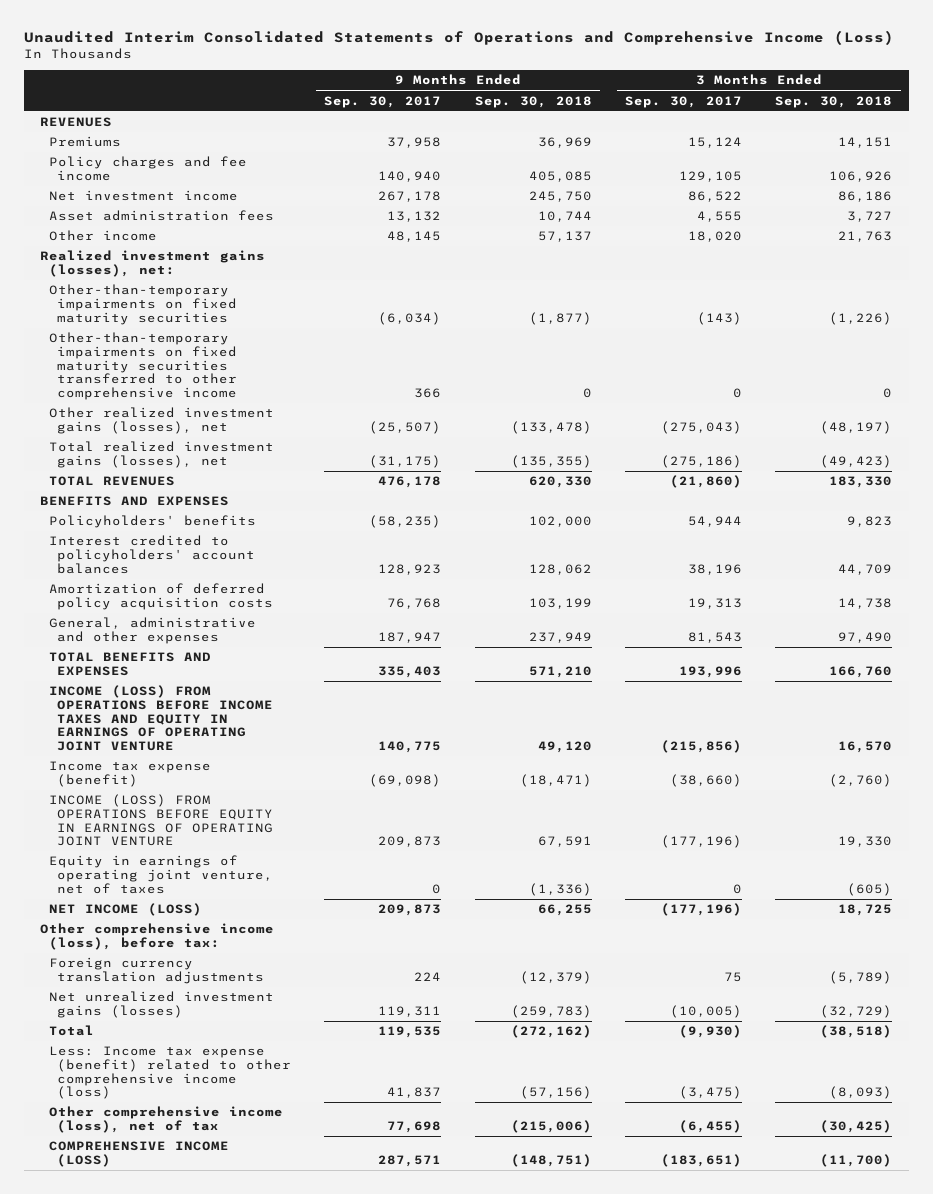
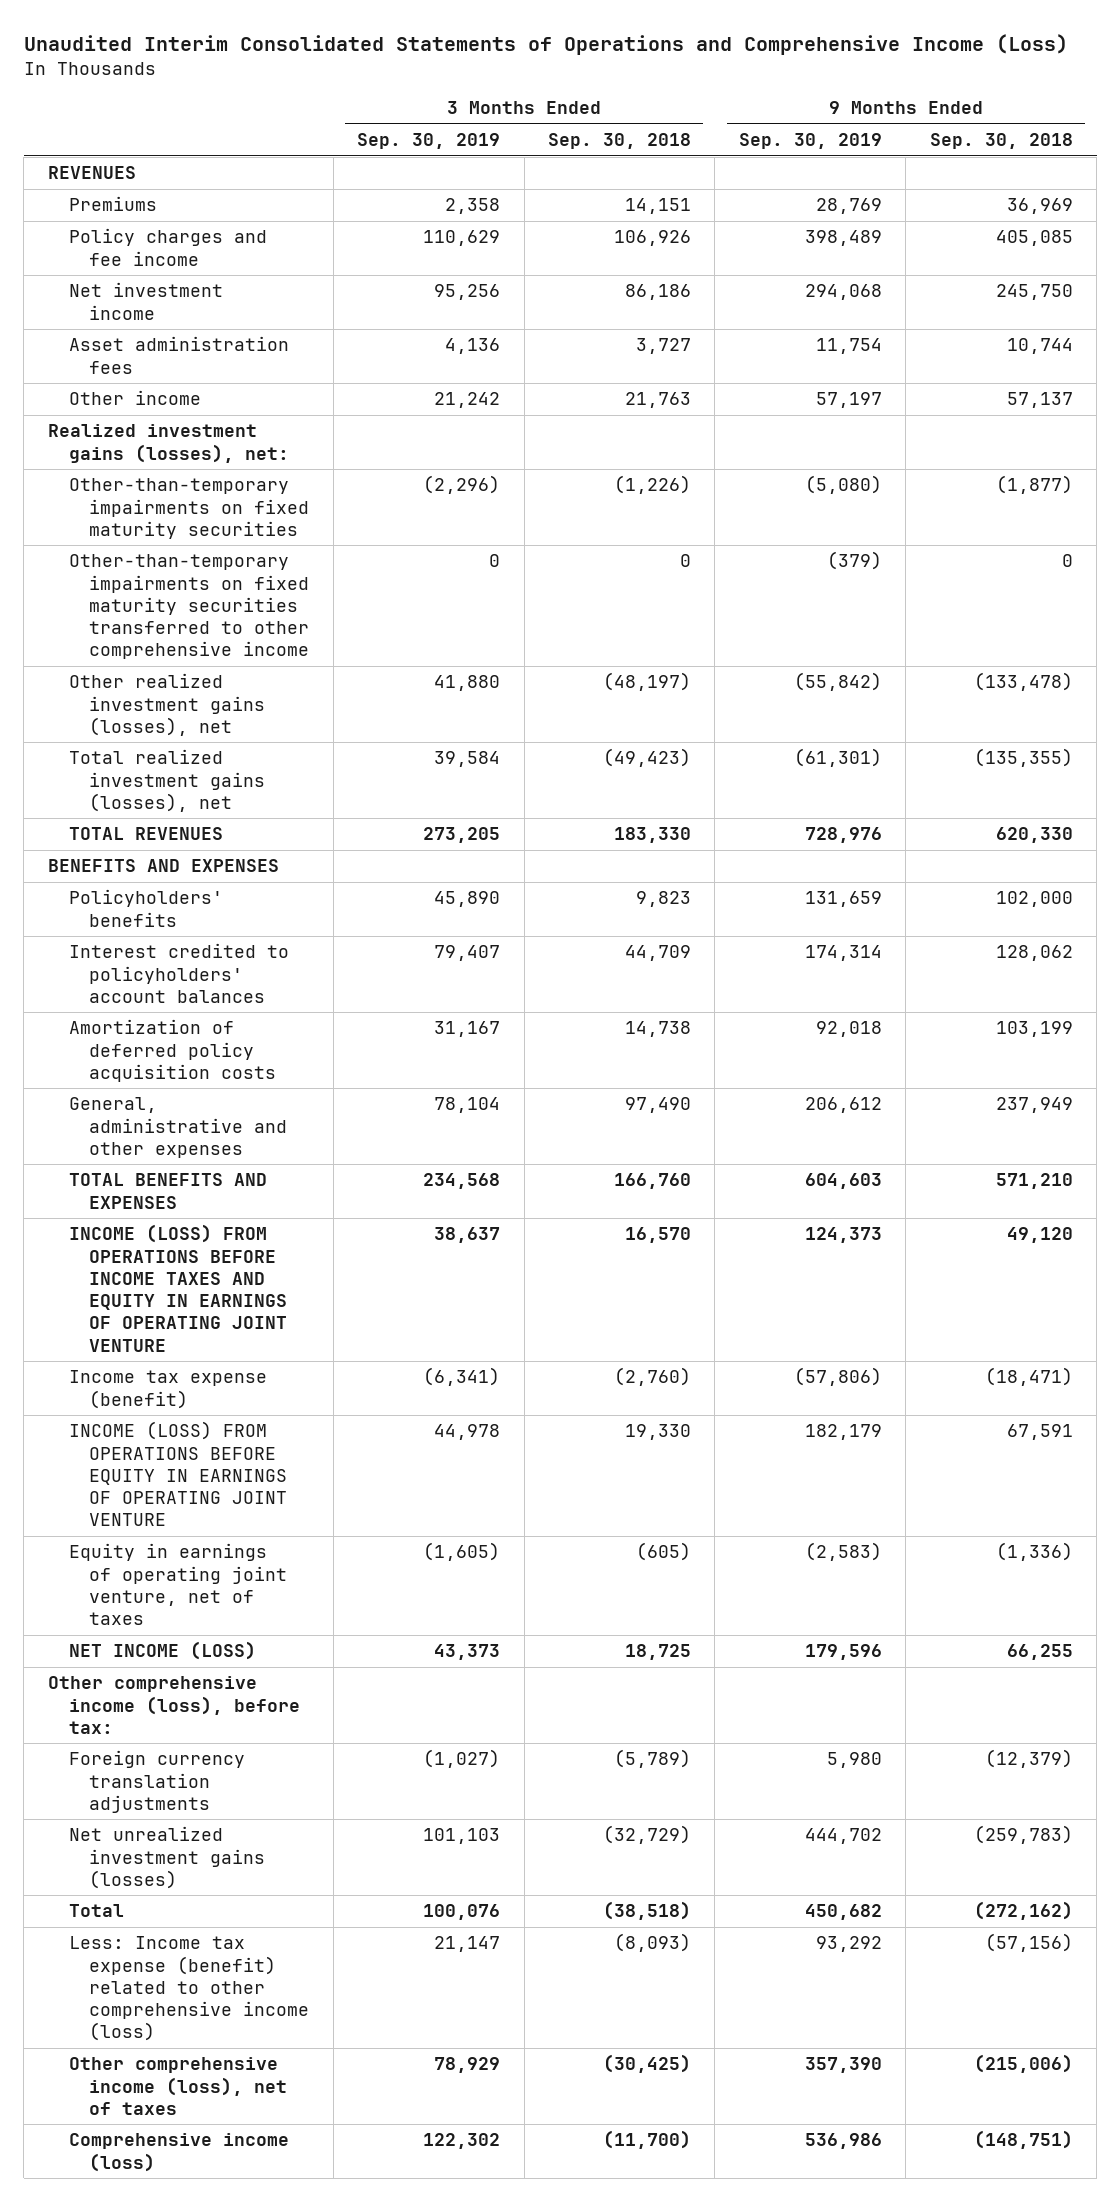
[324,95,442,108] Sep. 30, 2017 -> none
[625,95,743,108] Sep. 30, 2017 -> none
none -> [357,133,501,150] Sep. 30, 2019
none -> [738,133,882,150] Sep. 30, 2019
[48,1106,283,1133] Other comprehensive income (loss), net of tax -> [68,2057,288,2115] Other comprehensive income (loss), net of taxes
[48,1141,229,1167] COMPREHENSIVE INCOME (LOSS) -> [68,2133,289,2172] Comprehensive income (loss)

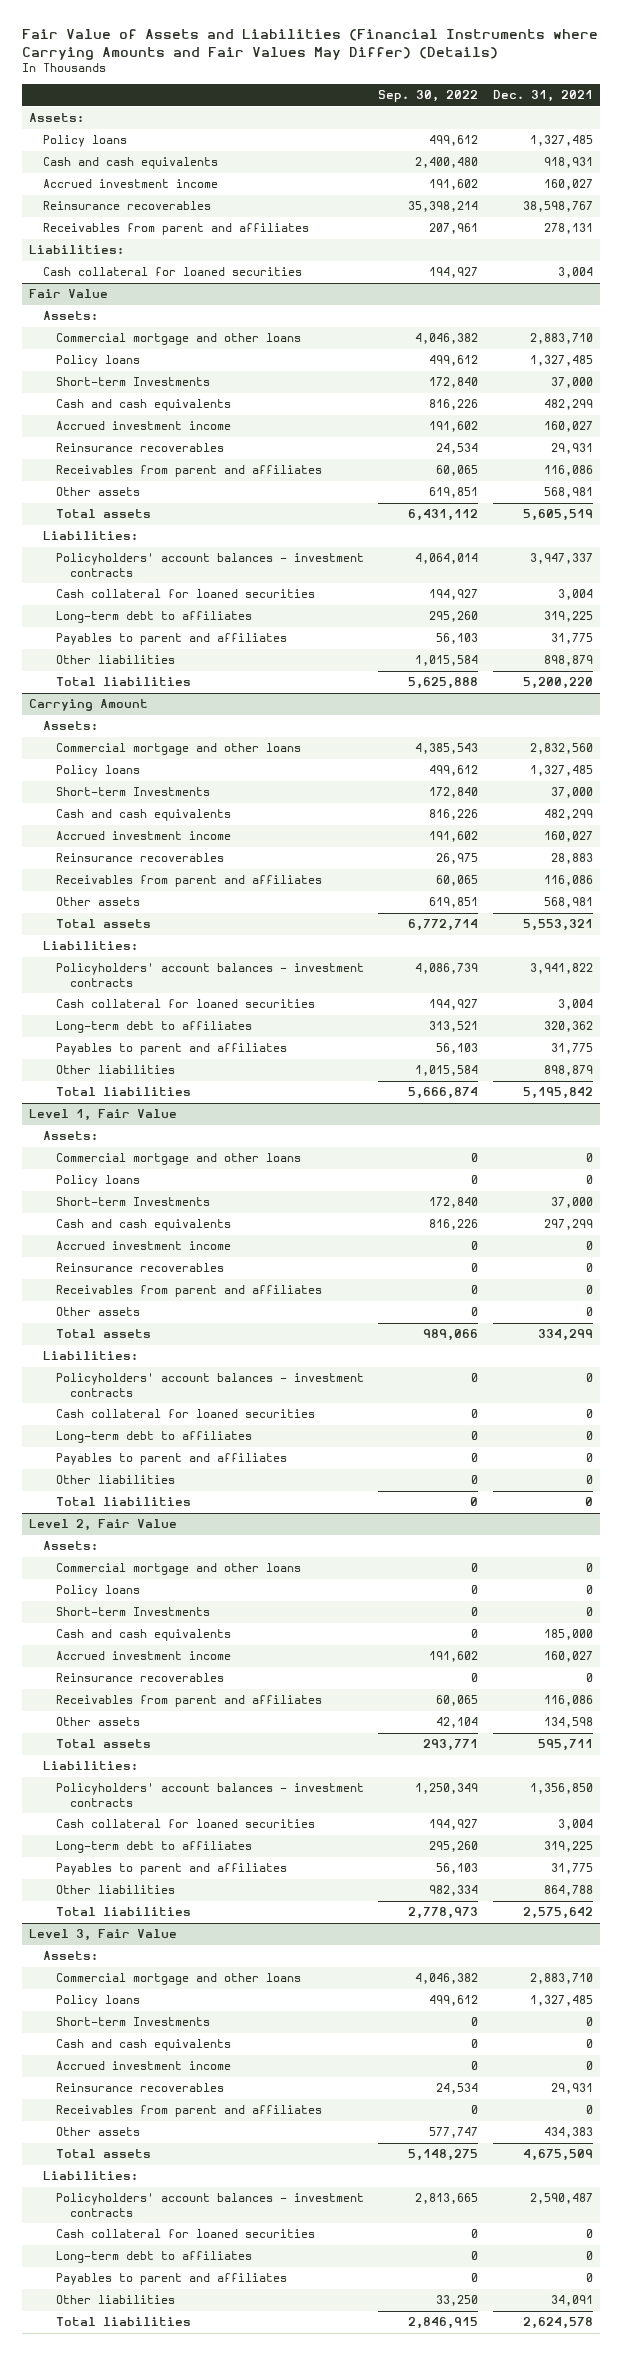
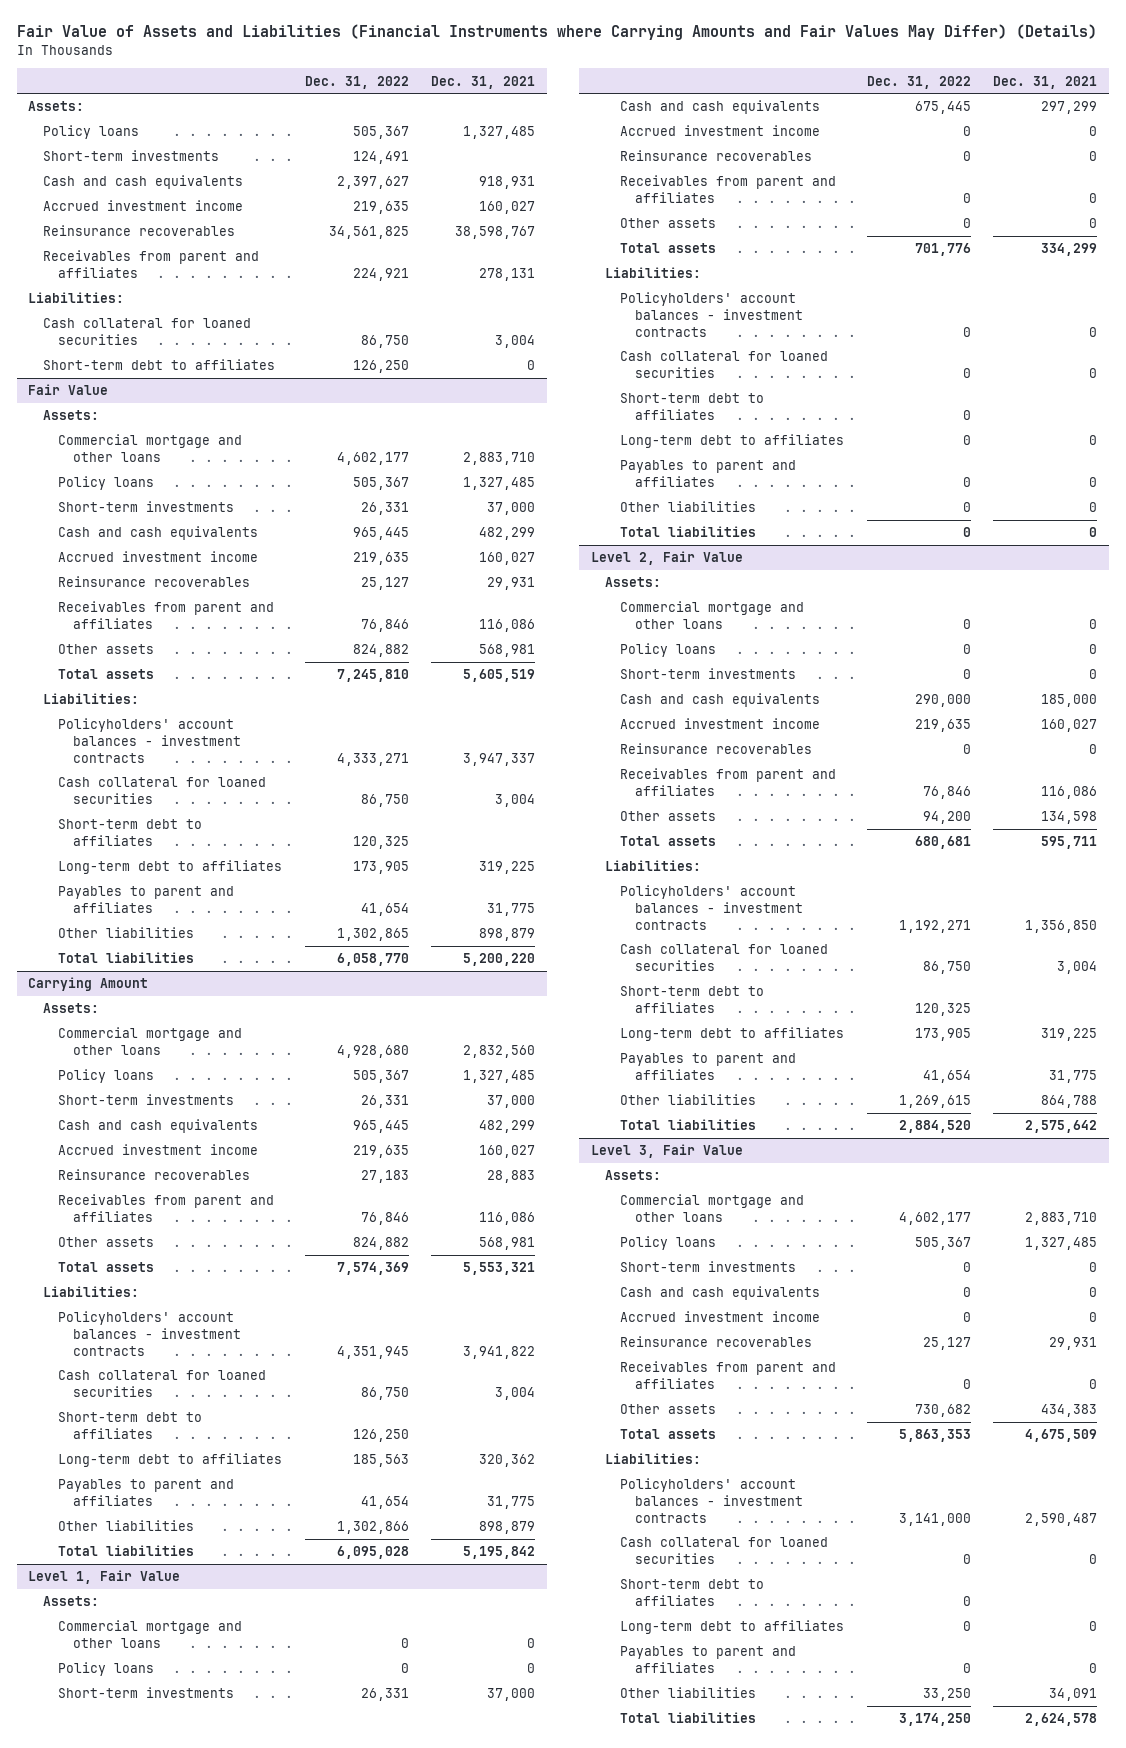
[378,89,479,102] Sep. 30, 2022 -> none
none -> [304,75,409,89] Dec. 31, 2022
none -> [43,150,220,162] Short-term investments
none -> [43,359,276,371] Short-term debt to affiliates
[56,377,211,387] Short-term Investments -> [58,501,235,513] Short-term investments
none -> [58,819,203,846] Short-term debt to affiliates
[56,787,211,797] Short-term Investments -> [58,1094,235,1106] Short-term investments
none -> [58,1412,203,1439] Short-term debt to affiliates
[56,1197,211,1207] Short-term Investments -> [58,1687,235,1699] Short-term investments
none -> [620,393,765,420] Short-term debt to affiliates
[56,1607,211,1617] Short-term Investments -> [620,668,797,680] Short-term investments
none -> [620,986,765,1013] Short-term debt to affiliates
[56,2017,211,2027] Short-term Investments -> [620,1261,797,1273] Short-term investments
none -> [620,1579,765,1606] Short-term debt to affiliates

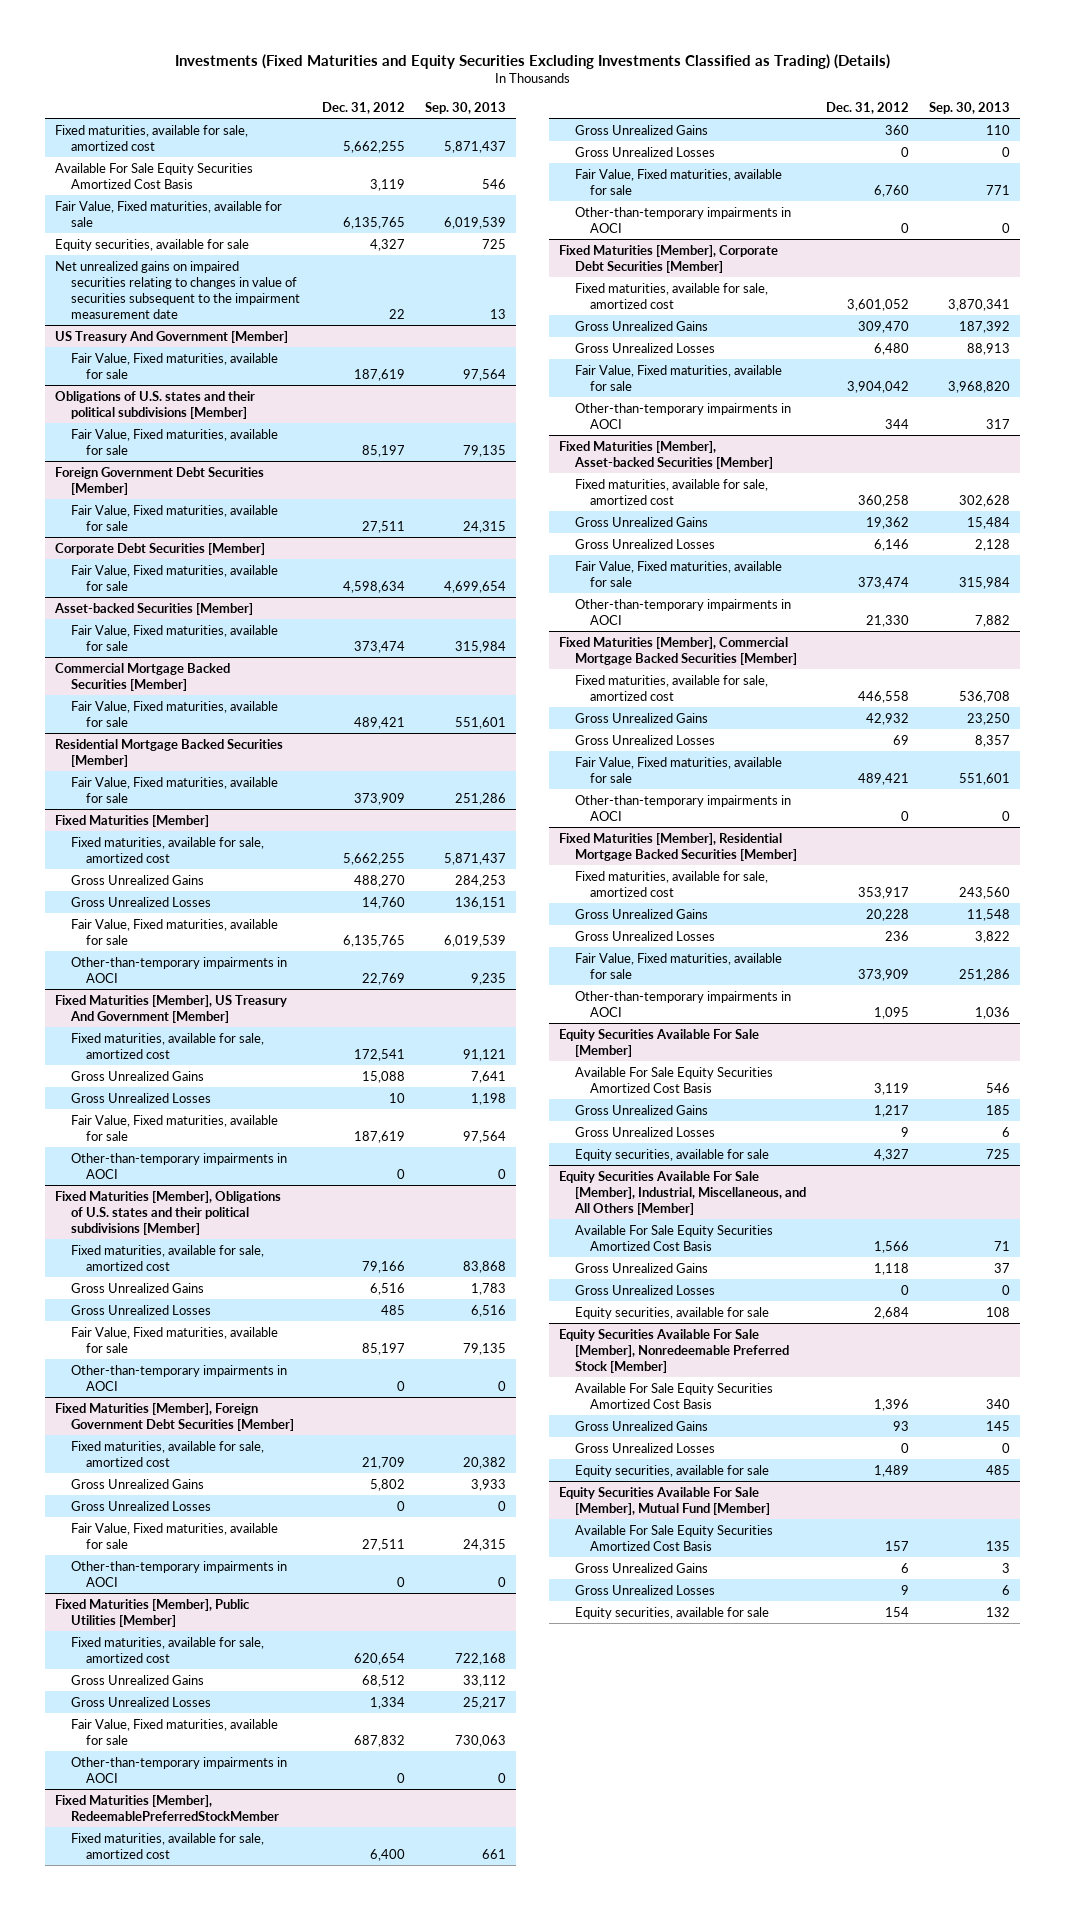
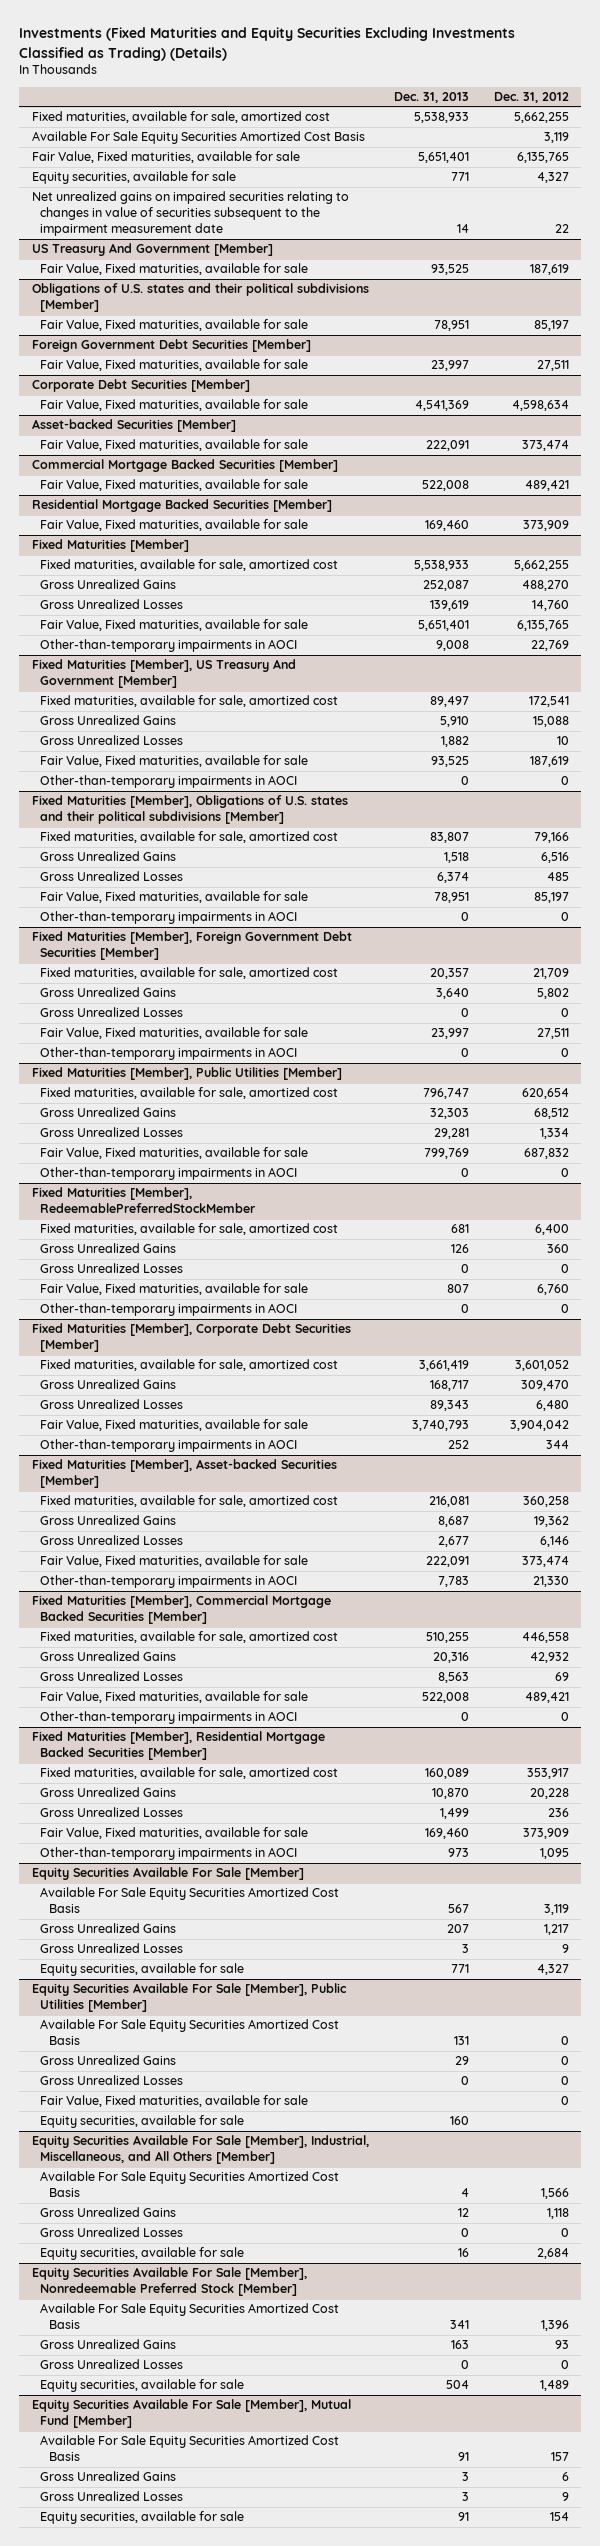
[425,102,507,115] Sep. 30, 2013 -> none
none -> [393,91,469,103] Dec. 31, 2013
none -> [31,1983,347,2013] Equity Securities Available For Sale [Member], Public Utilities [Member]
none -> [40,2019,340,2046] Available For Sale Equity Securities Amortized Cost Basis
none -> [40,2055,177,2066] Gross Unrealized Gains
none -> [40,2075,184,2086] Gross Unrealized Losses
none -> [40,2095,309,2108] Fair Value, Fixed maturities, available for sale
none -> [40,2115,245,2129] Equity securities, available for sale

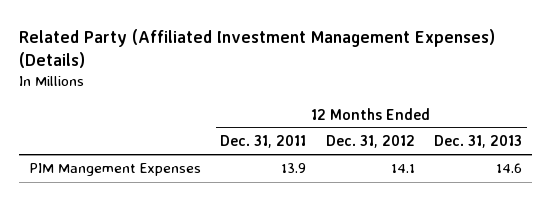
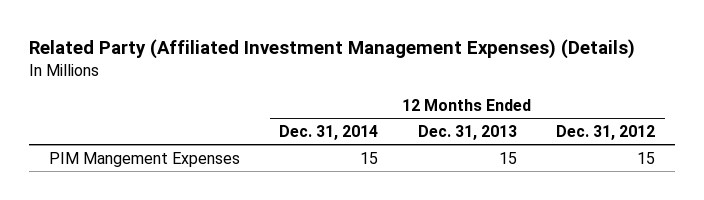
[220,135,307,149] Dec. 31, 2011 -> none
none -> [279,125,379,141] Dec. 31, 2014
[390,164,415,174] 14.1 -> [637,151,656,164] 15
[496,163,523,174] 14.6 -> [498,151,517,164] 15

